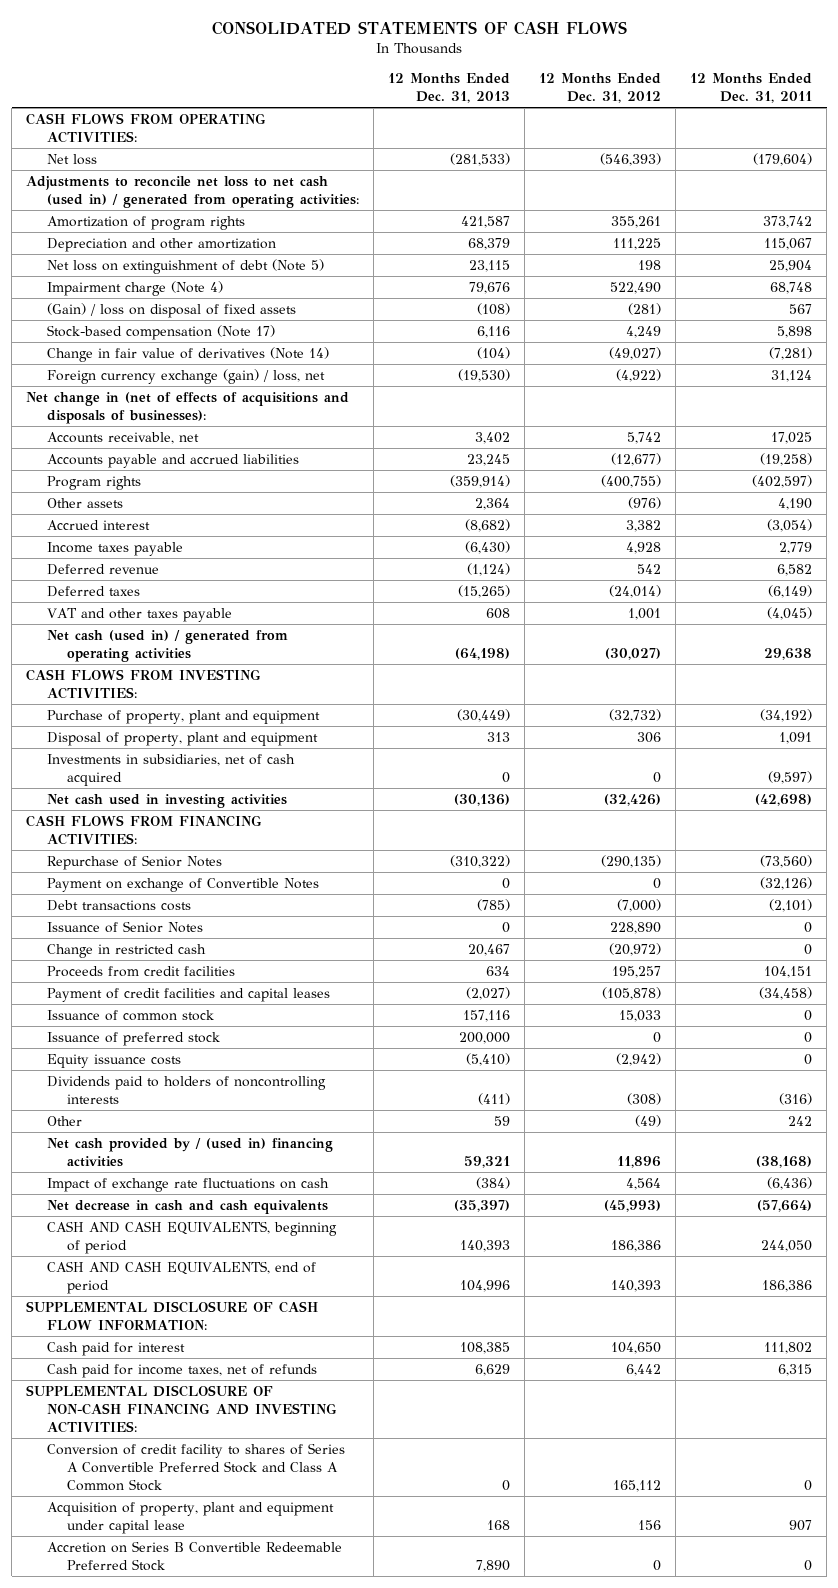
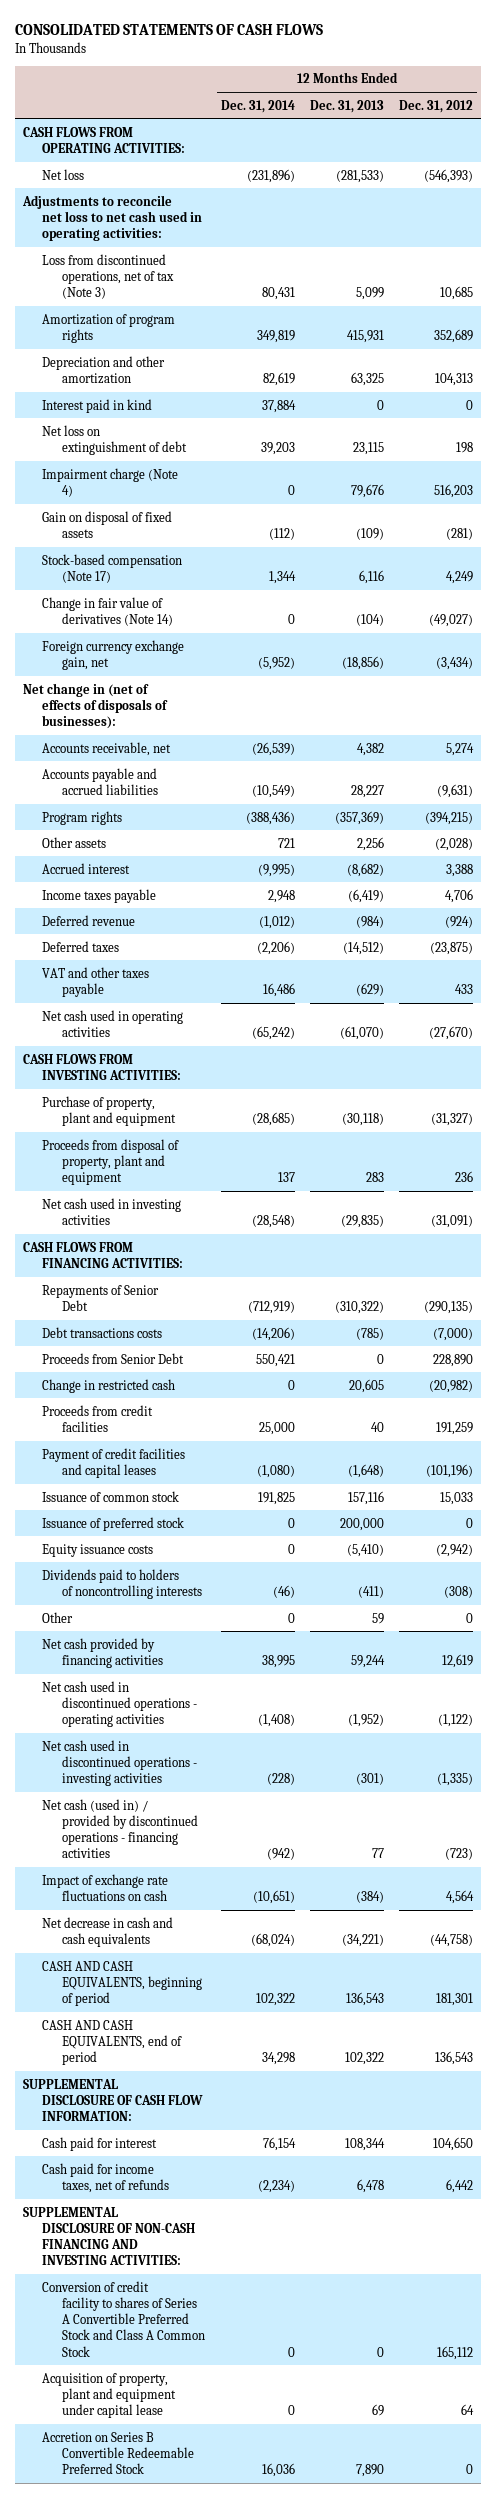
[690,73,813,104] 12 Months Ended Dec. 31, 2011 -> none
none -> [220,99,295,113] Dec. 31, 2014
[26,175,359,208] Adjustments to reconcile net loss to net cash (used in) / generated from operating activities: -> [21,194,203,242] Adjustments to reconcile net loss to net cash used in operating activities:
none -> [42,253,175,300] Loss from discontinued operations, net of tax (Note 3)
[460,215,510,228] 421,587 -> [346,329,384,343] 415,931
[610,215,661,228] 355,261 -> [434,328,474,343] 352,689
[467,237,510,250] 68,379 -> [350,371,384,386] 63,325
[612,237,661,250] 111,225 -> [435,372,474,386] 104,313
none -> [42,398,153,413] Interest paid in kind
[46,258,324,274] Net loss on extinguishment of debt (Note 5) -> [42,424,188,455] Net loss on extinguishment of debt
[609,281,661,294] 522,490 -> [434,483,474,498] 516,203
[46,302,296,318] (Gain) / loss on disposal of fixed assets -> [42,510,173,538] Gain on disposal of fixed assets
[476,302,510,315] (108) -> [355,527,384,540] (109)
[46,368,325,384] Foreign currency exchange (gain) / loss, net -> [42,639,185,670] Foreign currency exchange gain, net
[457,368,510,382] (19,530) -> [341,655,384,670] (18,856)
[615,368,661,382] (4,922) -> [436,656,474,670] (3,434)
[26,391,350,424] Net change in (net of effects of acquisitions and disposals of businesses): -> [22,682,169,730] Net change in (net of effects of disposals of businesses):
[474,431,510,444] 3,402 -> [356,742,384,756] 4,382
[626,431,661,444] 5,742 -> [446,742,475,756] 5,274
[466,453,510,466] 23,245 -> [350,784,384,798] 28,227
[610,452,661,466] (12,677) -> [437,783,474,798] (9,631)
[449,474,510,488] (359,914) -> [334,810,384,825] (357,369)
[600,474,661,488] (400,755) -> [425,811,474,825] (394,215)
[474,497,510,510] 2,364 -> [356,836,384,851] 2,256
[627,496,661,509] (976) -> [435,837,474,851] (2,028)
[625,519,661,532] 3,382 -> [446,863,474,877] 3,388
[464,540,510,554] (6,430) -> [347,888,384,903] (6,419)
[625,541,661,554] 4,928 -> [445,888,474,903] 4,706
[466,562,510,576] (1,124) -> [355,915,384,928] (984)
[636,563,661,574] 542 -> [445,915,474,928] (924)
[457,584,510,598] (15,265) -> [342,941,384,955] (14,512)
[608,584,661,598] (24,014) -> [430,941,474,955] (23,875)
[485,607,510,619] 608 -> [355,982,384,996] (629)
[627,607,661,620] 1,001 -> [455,983,474,994] 433
[46,629,288,662] Net cash (used in) / generated from operating activities -> [42,1009,184,1037] Net cash used in operating activities
[454,647,510,660] (64,198) -> [339,1025,384,1040] (61,070)
[604,647,661,660] (30,027) -> [429,1025,474,1040] (27,670)
[46,753,295,786] Investments in subsidiaries, net of cash acquired -> none
[456,708,510,722] (30,449) -> [341,1112,384,1126] (30,118)
[608,708,661,722] (32,732) -> [431,1112,474,1126] (31,327)
[46,731,318,746] Disposal of property, plant and equipment -> [42,1138,180,1186] Proceeds from disposal of property, plant and equipment
[486,731,510,742] 313 -> [365,1172,384,1183] 283
[636,731,661,743] 306 -> [455,1171,474,1183] 236
[453,793,510,806] (30,136) -> [340,1214,384,1228] (29,835)
[603,793,661,806] (32,426) -> [431,1214,474,1228] (31,091)
[46,877,319,892] Payment on exchange of Convertible Notes -> none
[46,854,222,870] Repurchase of Senior Notes -> [42,1284,160,1311] Repayments of Senior Debt
[46,920,203,933] Issuance of Senior Notes -> [42,1352,185,1364] Proceeds from Senior Debt
[467,943,510,956] 20,467 -> [348,1378,384,1393] 20,605
[608,942,661,956] (20,972) -> [429,1379,474,1393] (20,982)
[485,965,510,976] 634 -> [370,1421,384,1432] 40
[611,965,661,978] 195,257 -> [436,1421,474,1435] 191,259
[465,986,510,1000] (2,027) -> [347,1463,384,1478] (1,648)
[601,986,661,1000] (105,878) -> [426,1463,474,1478] (101,196)
[634,1114,661,1127] (49) -> [466,1612,474,1623] 0
[46,1137,333,1167] Net cash provided by / (used in) financing activities -> [42,1637,164,1668] Net cash provided by financing activities
[463,1155,510,1168] 59,321 -> [350,1654,385,1668] 59,244
[616,1155,661,1168] 11,896 -> [442,1653,474,1668] 12,619
none -> [42,1680,198,1728] Net cash used in discontinued operations - operating activities
none -> [42,1739,198,1787] Net cash used in discontinued operations - investing activities
none -> [42,1798,199,1859] Net cash (used in) / provided by discontinued operations - financing activities
[453,1199,510,1212] (35,397) -> [341,1933,384,1947] (34,221)
[603,1199,661,1212] (45,993) -> [430,1933,474,1947] (44,758)
[459,1239,510,1252] 140,393 -> [345,1992,384,2007] 136,543
[610,1239,661,1252] 186,386 -> [436,1993,474,2007] 181,301
[459,1279,510,1292] 104,996 -> [344,2052,384,2066] 102,322
[610,1279,661,1292] 140,393 -> [435,2051,474,2066] 136,543
[459,1341,510,1354] 108,385 -> [344,2137,385,2151] 108,344
[474,1363,510,1376] 6,629 -> [356,2178,384,2193] 6,478
[486,1519,510,1530] 168 -> [371,2404,384,2417] 69
[637,1519,661,1530] 156 -> [461,2404,475,2416] 64

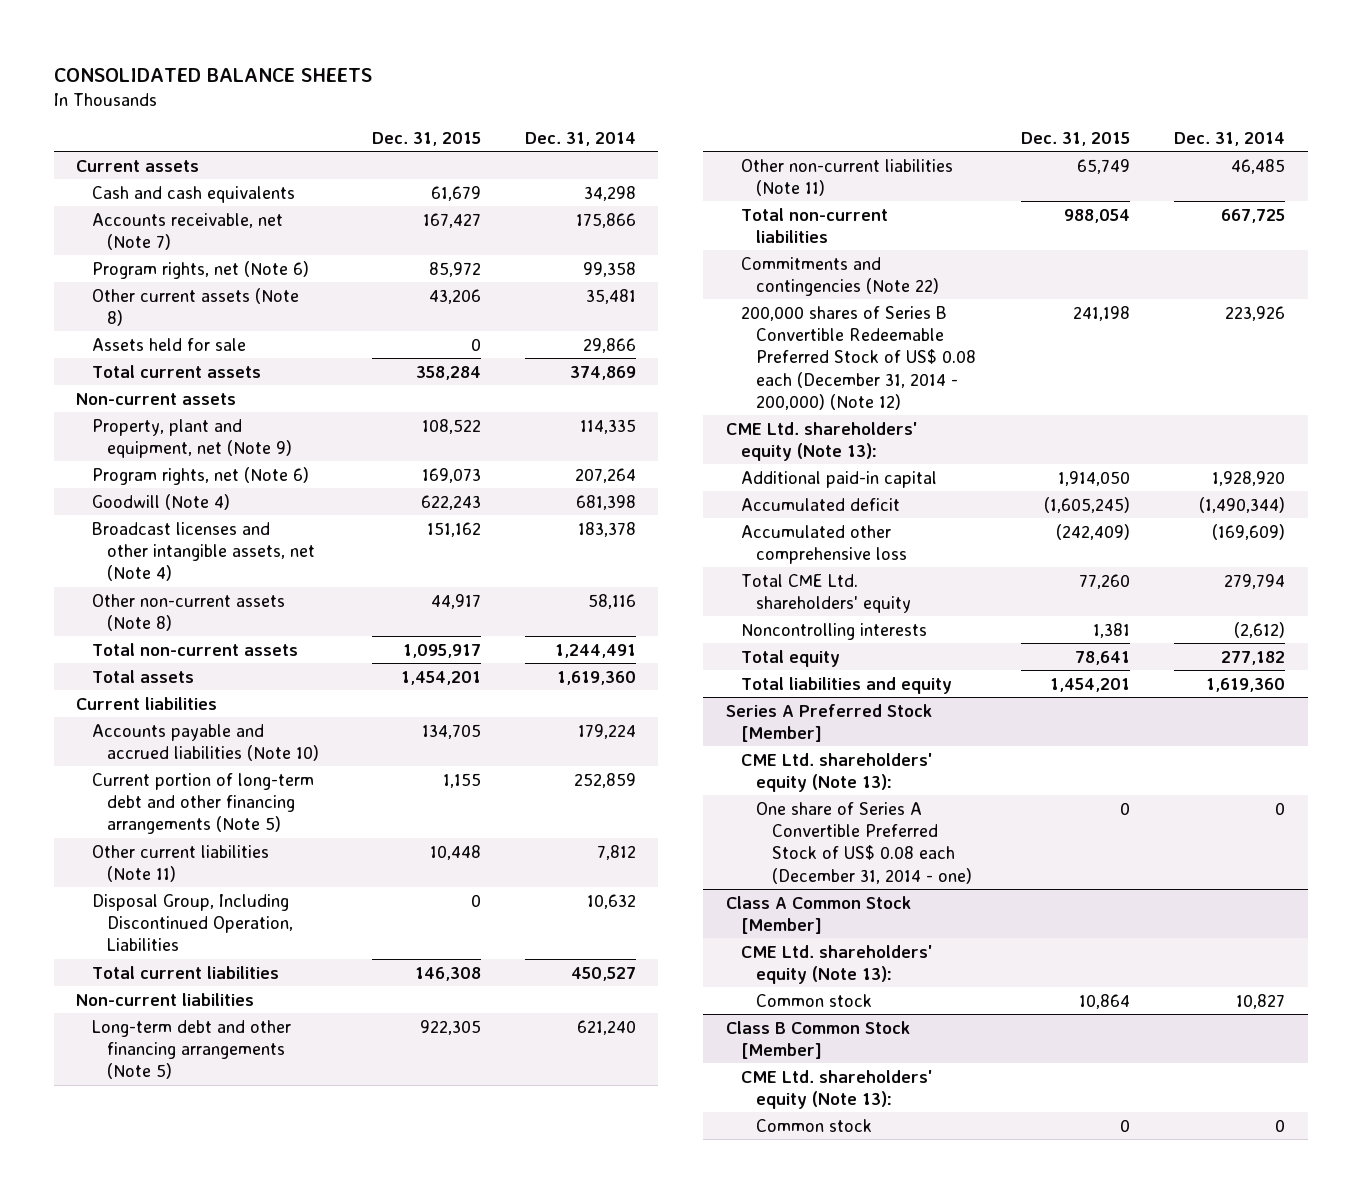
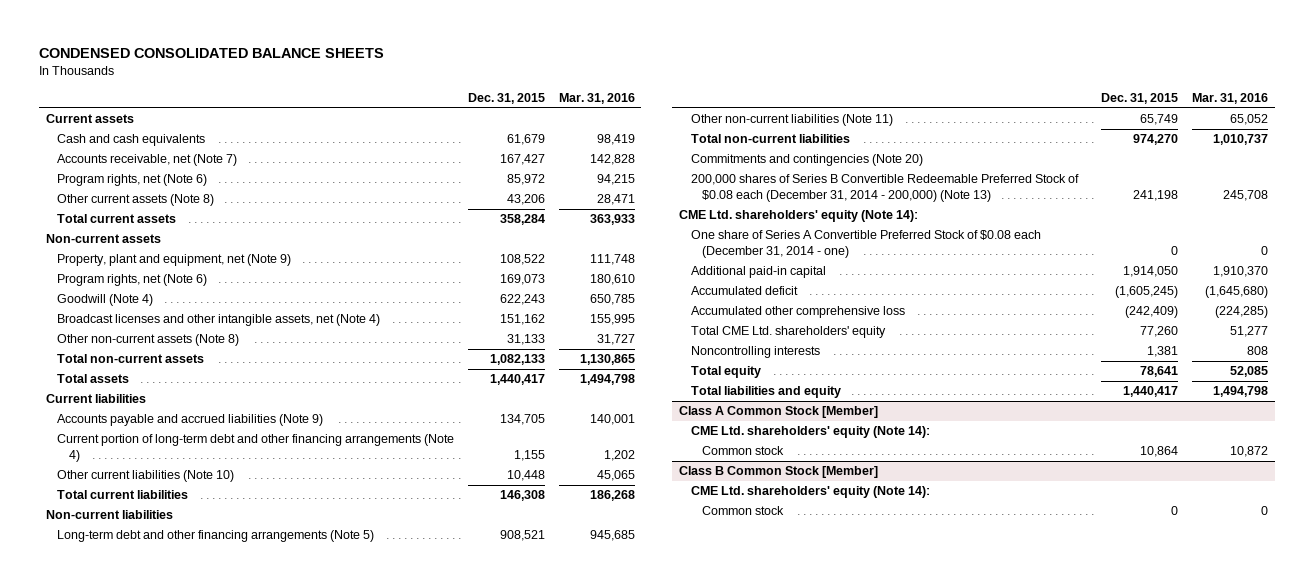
[54,68,373,83] CONSOLIDATED BALANCE SHEETS -> [39,48,385,59] CONDENSED CONSOLIDATED BALANCE SHEETS
[525,132,637,147] Dec. 31, 2014 -> none
none -> [558,92,635,104] Mar. 31, 2016
[91,337,246,351] Assets held for sale -> none
[430,593,481,609] 44,917 -> [506,334,545,346] 31,133
[402,643,481,658] 1,095,917 -> [489,354,545,366] 1,082,133
[400,670,481,685] 1,454,201 -> [489,374,545,386] 1,440,417
[91,893,294,952] Disposal Group, Including Discontinued Operation, Liabilities -> none
[91,723,320,761] Accounts payable and accrued liabilities (Note 10) -> [57,414,324,427] Accounts payable and accrued liabilities (Note 9)
[91,772,314,835] Current portion of long-term debt and other financing arrangements (Note 5) -> [57,434,455,463] Current portion of long-term debt and other financing arrangements (Note 4)
[91,844,269,882] Other current liabilities (Note 11) -> [57,470,235,483] Other current liabilities (Note 10)
[419,1019,481,1035] 922,305 -> [499,530,545,542] 908,521
[1063,208,1130,223] 988,054 -> [1133,134,1179,146] 974,270
[740,256,940,296] Commitments and contingencies (Note 22) -> [690,154,923,167] Commitments and contingencies (Note 20)
[740,305,977,410] 200,000 shares of Series B Convertible Redeemable Preferred Stock of US$ 0.08 each (December 31, 2014 - 200,000) (Note 12) -> [690,174,1079,203] 200,000 shares of Series B Convertible Redeemable Preferred Stock of $0.08 each (December 31, 2014 - 200,000) (Note 13)
[725,421,917,461] CME Ltd. shareholders' equity (Note 13): -> [679,210,919,223] CME Ltd. shareholders' equity (Note 14):
none -> [690,230,1041,259] One share of Series A Convertible Preferred Stock of $0.08 each (December 31, 2014 - one)
[725,703,932,742] Series A Preferred Stock [Member] -> none
[740,752,932,792] CME Ltd. shareholders' equity (Note 13): -> none
[756,801,972,884] One share of Series A Convertible Preferred Stock of US$ 0.08 each (December 31, 2014 - one) -> none
[1049,677,1130,692] 1,454,201 -> [1123,386,1179,398] 1,440,417
[740,944,932,984] CME Ltd. shareholders' equity (Note 13): -> [690,426,930,439] CME Ltd. shareholders' equity (Note 14):
[740,1069,932,1109] CME Ltd. shareholders' equity (Note 13): -> [690,486,930,499] CME Ltd. shareholders' equity (Note 14):

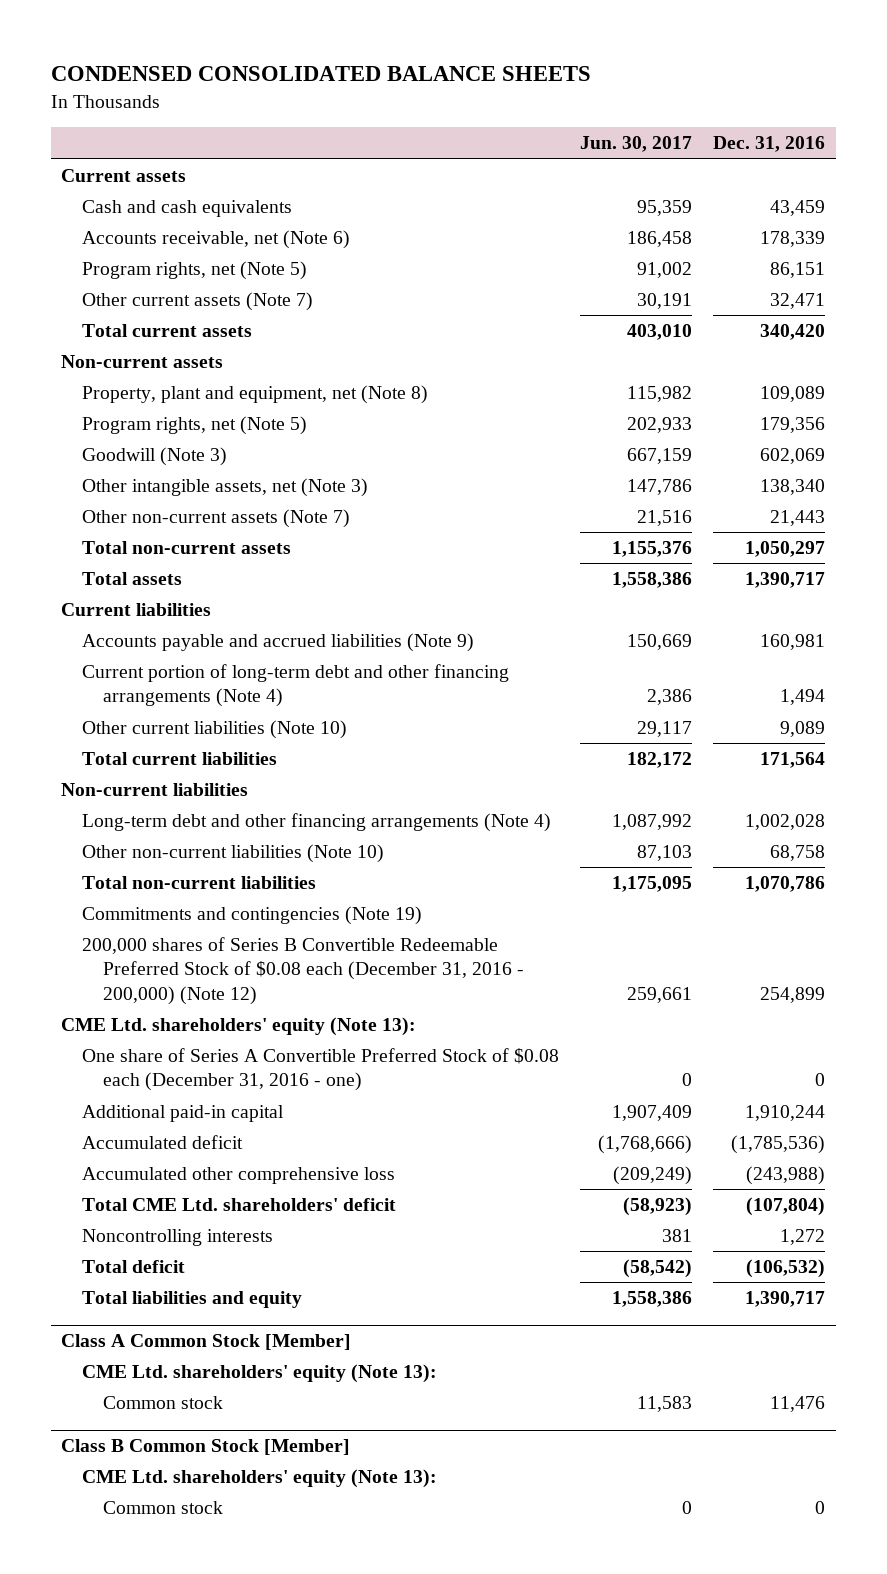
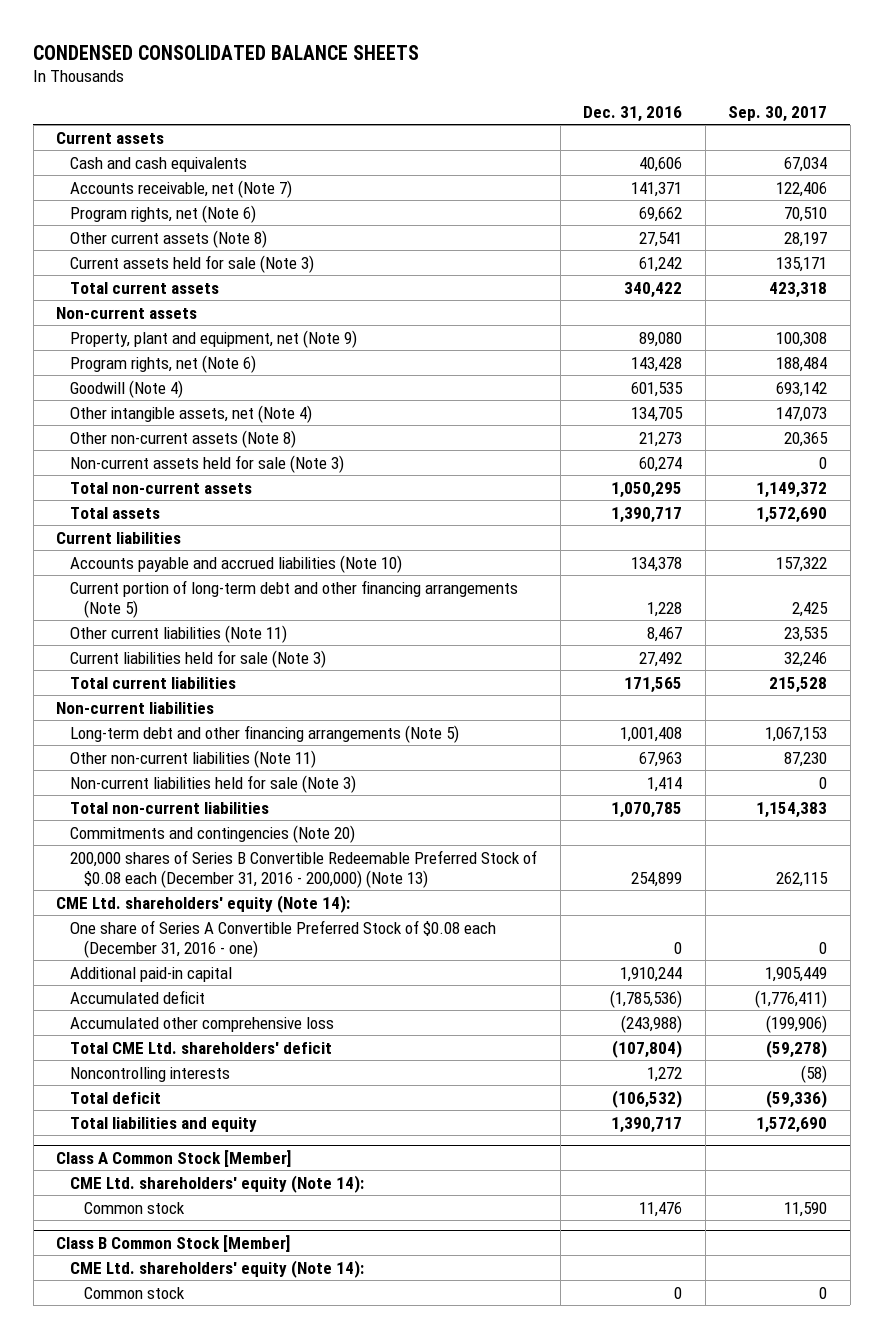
[580,136,693,153] Jun. 30, 2017 -> none
none -> [728,105,828,122] Sep. 30, 2017
[770,199,826,216] 43,459 -> [639,156,683,172] 40,606
[82,229,351,249] Accounts receivable, net (Note 6) -> [70,179,293,198] Accounts receivable, net (Note 7)
[760,230,826,247] 178,339 -> [631,181,683,197] 141,371
[82,260,308,280] Program rights, net (Note 5) -> [70,204,257,223] Program rights, net (Note 6)
[770,261,826,278] 86,151 -> [639,206,683,222] 69,662
[82,291,314,311] Other current assets (Note 7) -> [70,229,268,248] Other current assets (Note 8)
[770,292,826,309] 32,471 -> [639,231,683,247] 27,541
none -> [70,254,315,273] Current assets held for sale (Note 3)
[760,323,826,340] 340,420 -> [624,281,683,298] 340,422
[82,384,429,404] Property, plant and equipment, net (Note 8) -> [70,329,358,348] Property, plant and equipment, net (Note 9)
[760,385,826,402] 109,089 -> [639,331,683,347] 89,080
[82,415,308,435] Program rights, net (Note 5) -> [70,354,257,373] Program rights, net (Note 6)
[760,416,826,433] 179,356 -> [631,356,683,372] 143,428
[82,446,228,466] Goodwill (Note 3) -> [70,379,184,398] Goodwill (Note 4)
[760,447,826,464] 602,069 -> [631,381,684,397] 601,535
[82,477,369,497] Other intangible assets, net (Note 3) -> [70,404,313,423] Other intangible assets, net (Note 4)
[760,478,826,495] 138,340 -> [631,406,684,422] 134,705
[82,508,351,528] Other non-current assets (Note 7) -> [70,429,297,448] Other non-current assets (Note 8)
[770,509,826,526] 21,443 -> [639,431,683,447] 21,273
none -> [70,454,345,473] Non-current assets held for sale (Note 3)
[745,540,826,557] 1,050,297 -> [611,481,683,498] 1,050,295
[82,632,475,652] Accounts payable and accrued liabilities (Note 9) -> [70,554,403,573] Accounts payable and accrued liabilities (Note 10)
[760,633,826,650] 160,981 -> [631,556,683,572] 134,378
[82,663,510,708] Current portion of long-term debt and other financing arrangements (Note 4) -> [70,579,519,618] Current portion of long-term debt and other financing arrangements (Note 5)
[780,689,826,706] 1,494 -> [647,601,683,617] 1,228
[82,719,348,739] Other current liabilities (Note 10) -> [70,624,288,643] Other current liabilities (Note 11)
[780,720,826,737] 9,089 -> [647,626,683,642] 8,467
none -> [70,649,327,668] Current liabilities held for sale (Note 3)
[760,751,826,768] 171,564 -> [624,676,683,693] 171,565
[82,812,552,832] Long-term debt and other financing arrangements (Note 4) -> [70,724,460,743] Long-term debt and other financing arrangements (Note 5)
[745,813,826,830] 1,002,028 -> [620,726,683,742] 1,001,408
[82,843,385,863] Other non-current liabilities (Note 10) -> [70,749,317,768] Other non-current liabilities (Note 11)
[770,844,826,861] 68,758 -> [639,751,683,767] 67,963
none -> [70,774,357,793] Non-current liabilities held for sale (Note 3)
[745,875,826,892] 1,070,786 -> [611,801,683,818] 1,070,785
[82,905,423,925] Commitments and contingencies (Note 19) -> [70,824,356,843] Commitments and contingencies (Note 20)
[82,936,524,1006] 200,000 shares of Series B Convertible Redeemable Preferred Stock of $0.08 each (December 31, 2016 - 200,000) (Note 12) -> [70,849,538,888] 200,000 shares of Series B Convertible Redeemable Preferred Stock of $0.08 each (December 31, 2016 - 200,000) (Note 13)
[61,1016,417,1036] CME Ltd. shareholders' equity (Note 13): -> [56,894,351,913] CME Ltd. shareholders' equity (Note 14):
[82,1363,438,1383] CME Ltd. shareholders' equity (Note 13): -> [70,1174,365,1193] CME Ltd. shareholders' equity (Note 14):
[82,1468,438,1488] CME Ltd. shareholders' equity (Note 13): -> [70,1259,365,1278] CME Ltd. shareholders' equity (Note 14):

